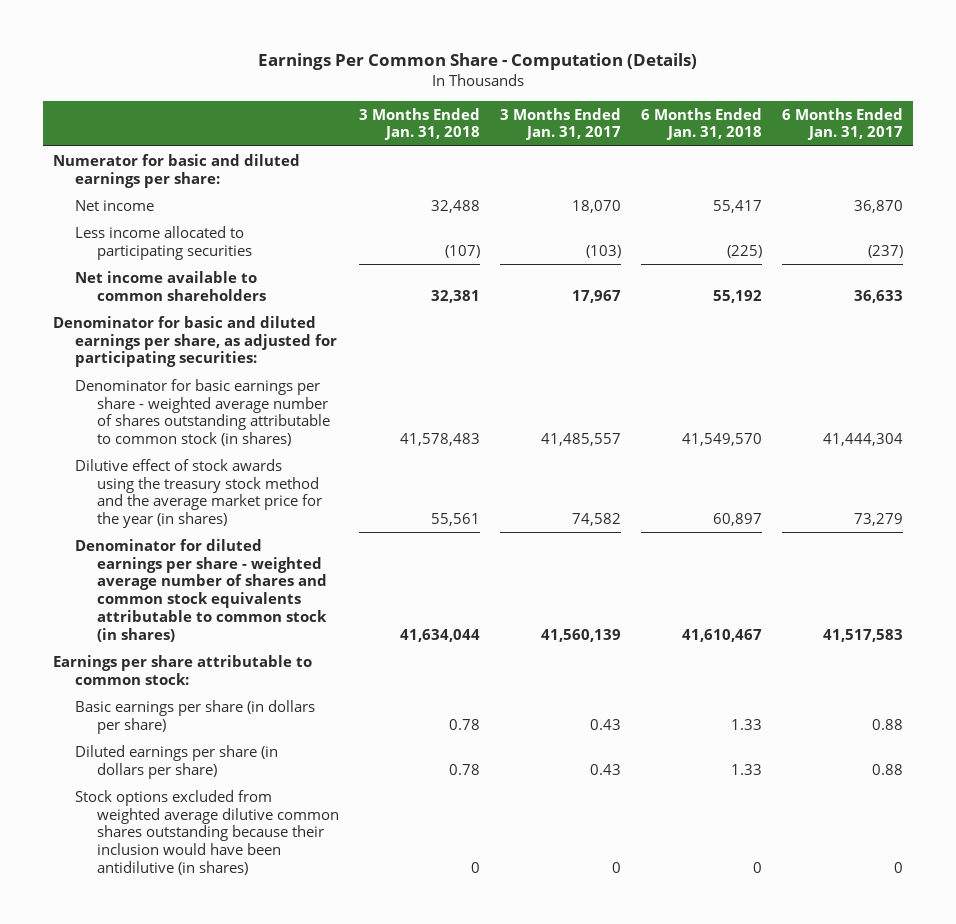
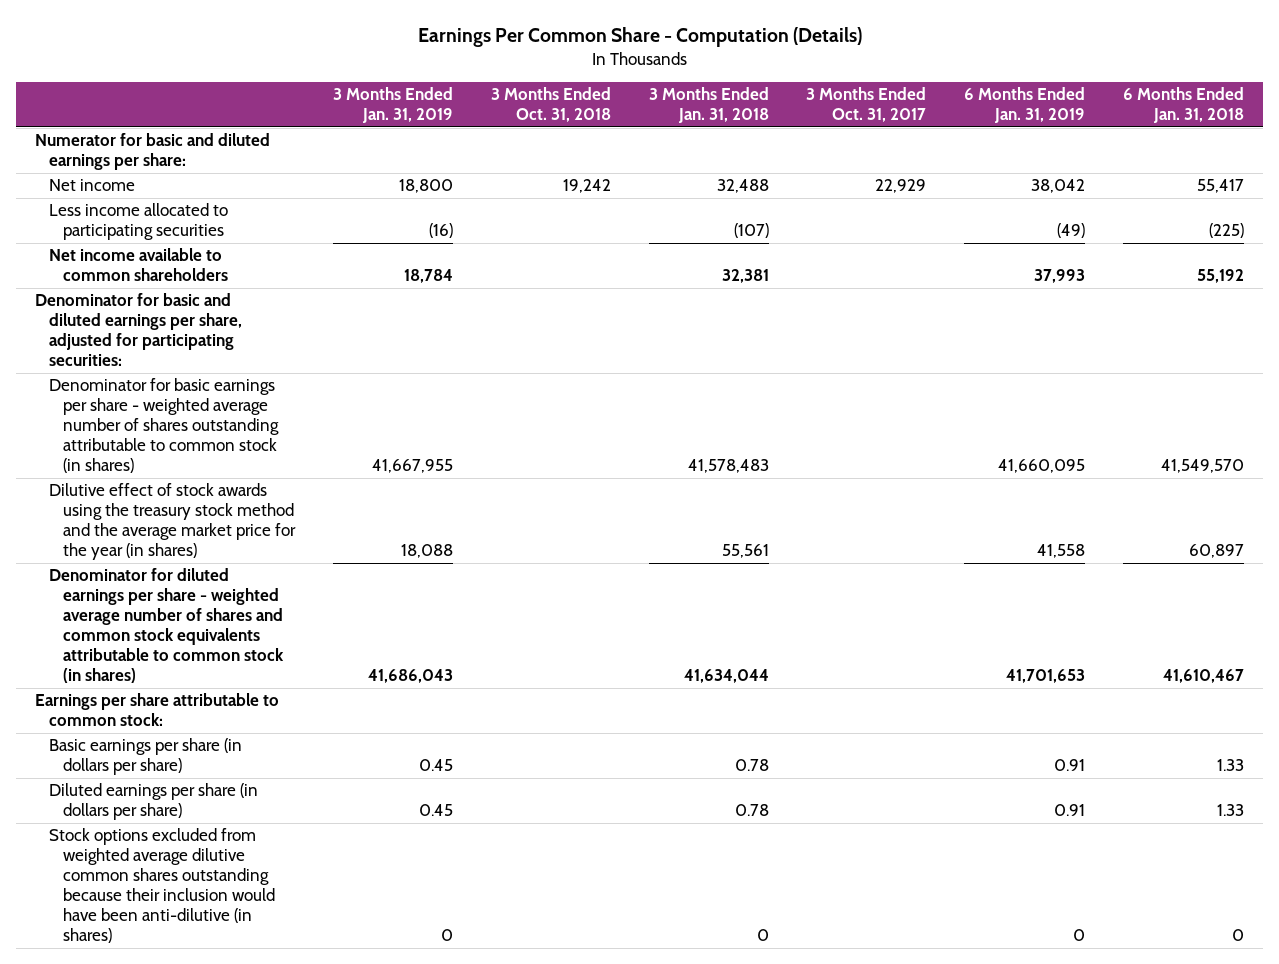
[500,107,622,141] 3 Months Ended Jan. 31, 2017 -> none
[782,107,904,141] 6 Months Ended Jan. 31, 2017 -> none
none -> [332,87,453,124] 3 Months Ended Jan. 31, 2019
none -> [490,87,611,123] 3 Months Ended Oct. 31, 2018
none -> [806,87,927,123] 3 Months Ended Oct. 31, 2017
none -> [964,87,1086,124] 6 Months Ended Jan. 31, 2019
[52,315,337,368] Denominator for basic and diluted earnings per share, as adjusted for participating securities: -> [34,293,243,367] Denominator for basic and diluted earnings per share, adjusted for participating securities:
[74,789,339,876] Stock options excluded from weighted average dilutive common shares outstanding because their inclusion would have been antidilutive (in shares) -> [49,828,276,944] Stock options excluded from weighted average dilutive common shares outstanding because their inclusion would have been anti-dilutive (in shares)

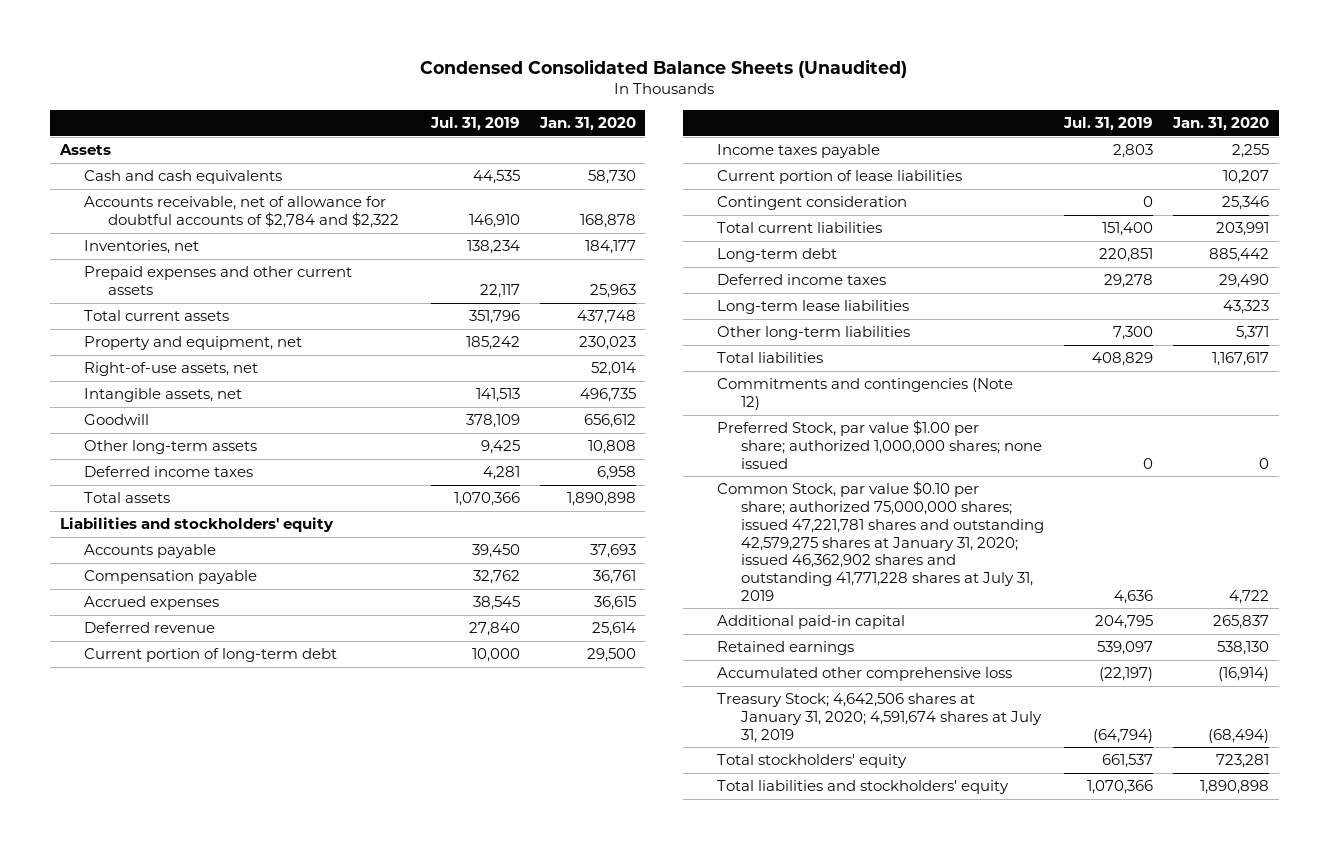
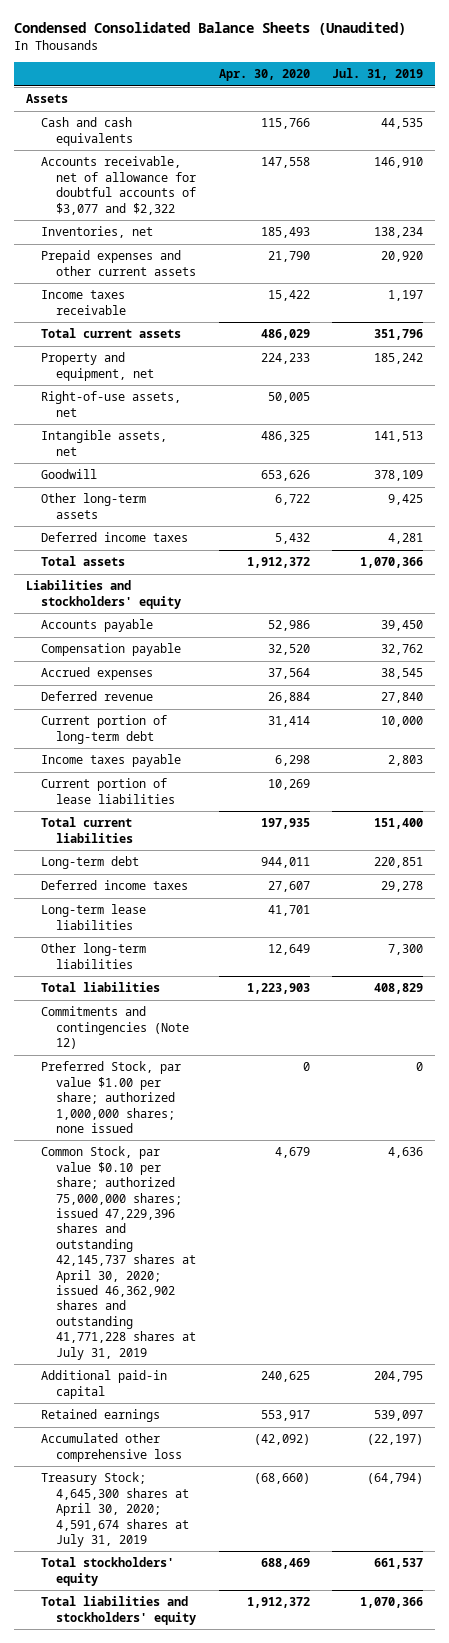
[538,116,636,131] Jan. 31, 2020 -> none
none -> [218,69,310,82] Apr. 30, 2020
[84,196,400,229] Accounts receivable, net of allowance for doubtful accounts of $2,784 and $2,322 -> [40,156,196,215] Accounts receivable, net of allowance for doubtful accounts of $3,077 and $2,322
[479,284,520,299] 22,117 -> [381,251,424,263] 20,920
none -> [40,290,126,315] Income taxes receivable
[717,196,908,211] Contingent consideration -> none
[717,481,1045,601] Common Stock, par value $0.10 per share; authorized 75,000,000 shares; issued 47,221,781 shares and outstanding 42,579,275 shares at January 31, 2020; issued 46,362,902 shares and outstanding 41,771,228 shares at July 31, 2019 -> [40,1146,196,1360] Common Stock, par value $0.10 per share; authorized 75,000,000 shares; issued 47,229,396 shares and outstanding 42,145,737 shares at April 30, 2020; issued 46,362,902 shares and outstanding 41,771,228 shares at July 31, 2019
[717,693,1043,743] Treasury Stock; 4,642,506 shares at January 31, 2020; 4,591,674 shares at July 31, 2019 -> [40,1472,189,1547] Treasury Stock; 4,645,300 shares at April 30, 2020; 4,591,674 shares at July 31, 2019

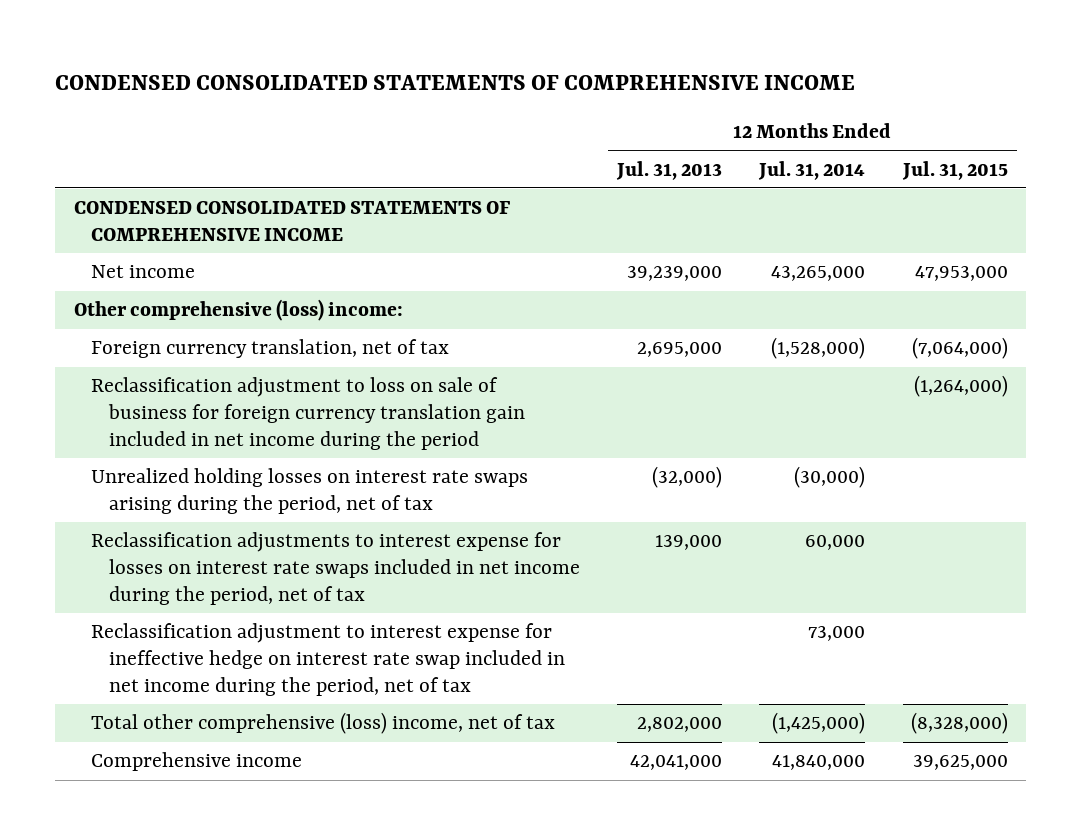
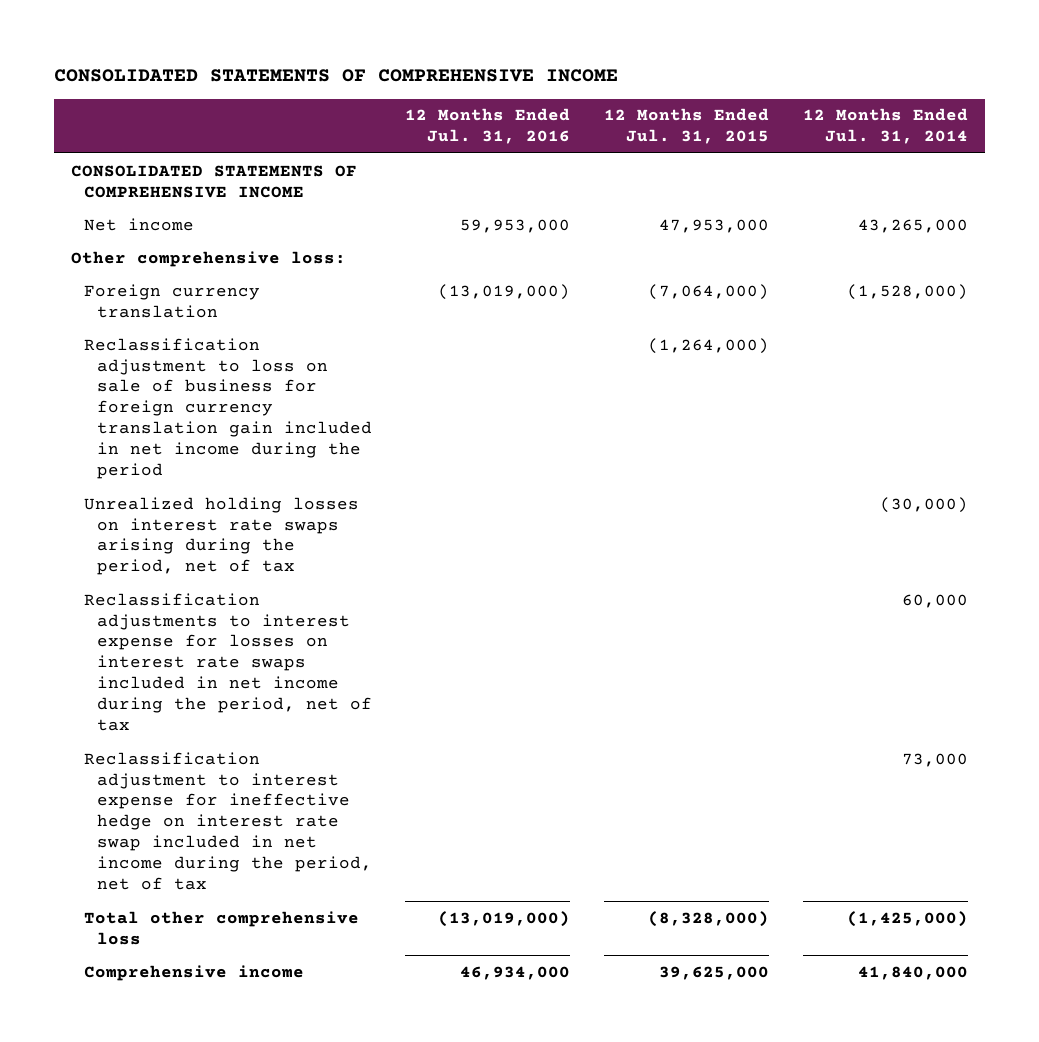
[54,75,855,91] CONDENSED CONSOLIDATED STATEMENTS OF COMPREHENSIVE INCOME -> [54,69,619,83] CONSOLIDATED STATEMENTS OF COMPREHENSIVE INCOME
[615,160,722,180] Jul. 31, 2013 -> none
none -> [405,108,571,145] 12 Months Ended Jul. 31, 2016
[73,201,510,242] CONDENSED CONSOLIDATED STATEMENTS OF COMPREHENSIVE INCOME -> [71,164,358,198] CONSOLIDATED STATEMENTS OF COMPREHENSIVE INCOME
[73,299,403,322] Other comprehensive (loss) income: -> [71,250,347,267] Other comprehensive loss:
[91,339,450,359] Foreign currency translation, net of tax -> [83,283,260,318] Foreign currency translation
[91,712,556,735] Total other comprehensive (loss) income, net of tax -> [83,910,359,945] Total other comprehensive loss

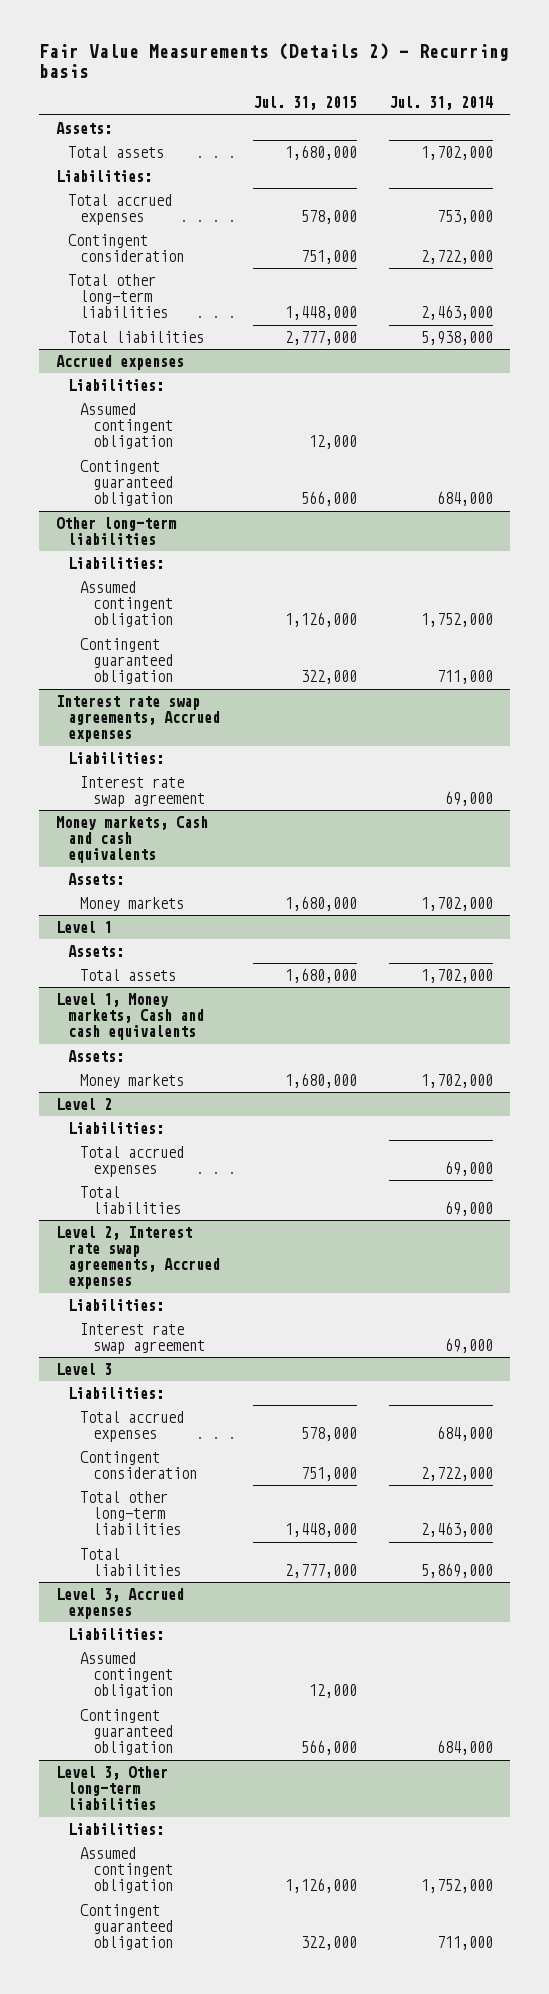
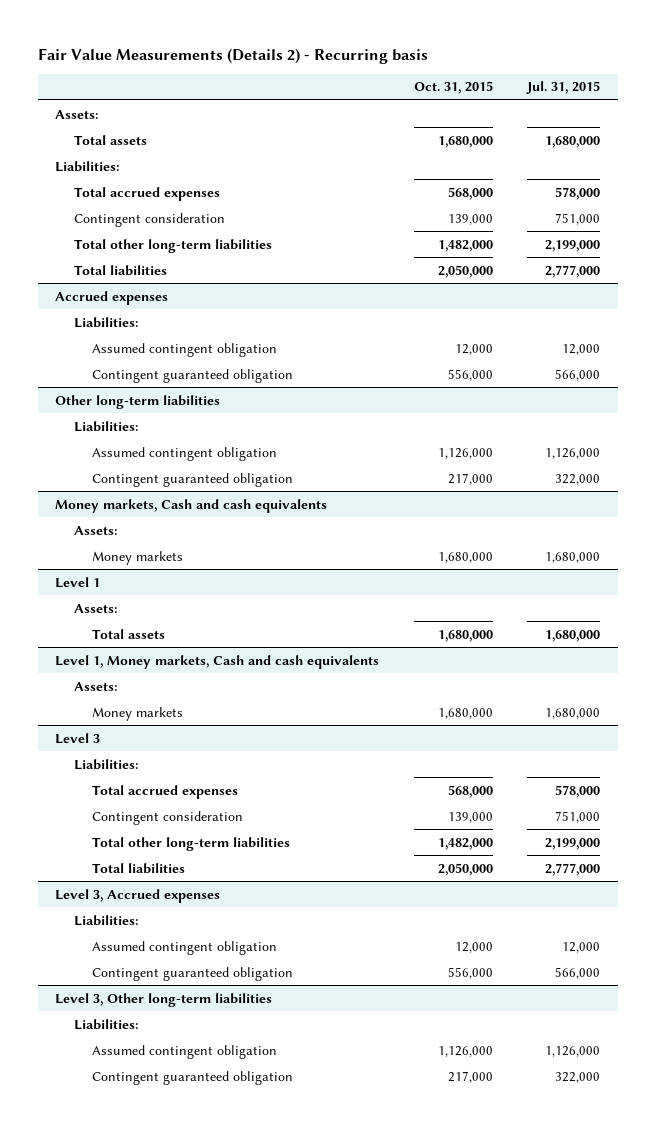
[389,96,494,111] Jul. 31, 2014 -> none
none -> [413,81,493,95] Oct. 31, 2015
[284,306,357,321] 1,448,000 -> [545,239,601,252] 2,199,000
[55,694,220,743] Interest rate swap agreements, Accrued expenses -> none
[67,751,164,764] Liabilities: -> none
[80,775,205,807] Interest rate swap agreement -> none
[55,1097,112,1110] Level 2 -> none
[67,1121,164,1134] Liabilities: -> none
[80,1145,185,1177] Total accrued expenses -> none
[80,1185,181,1214] Total liabilities -> none
[55,1225,220,1290] Level 2, Interest rate swap agreements, Accrued expenses -> none
[67,1298,164,1311] Liabilities: -> none
[80,1322,205,1354] Interest rate swap agreement -> none
[284,1523,357,1538] 1,448,000 -> [545,837,601,850] 2,199,000

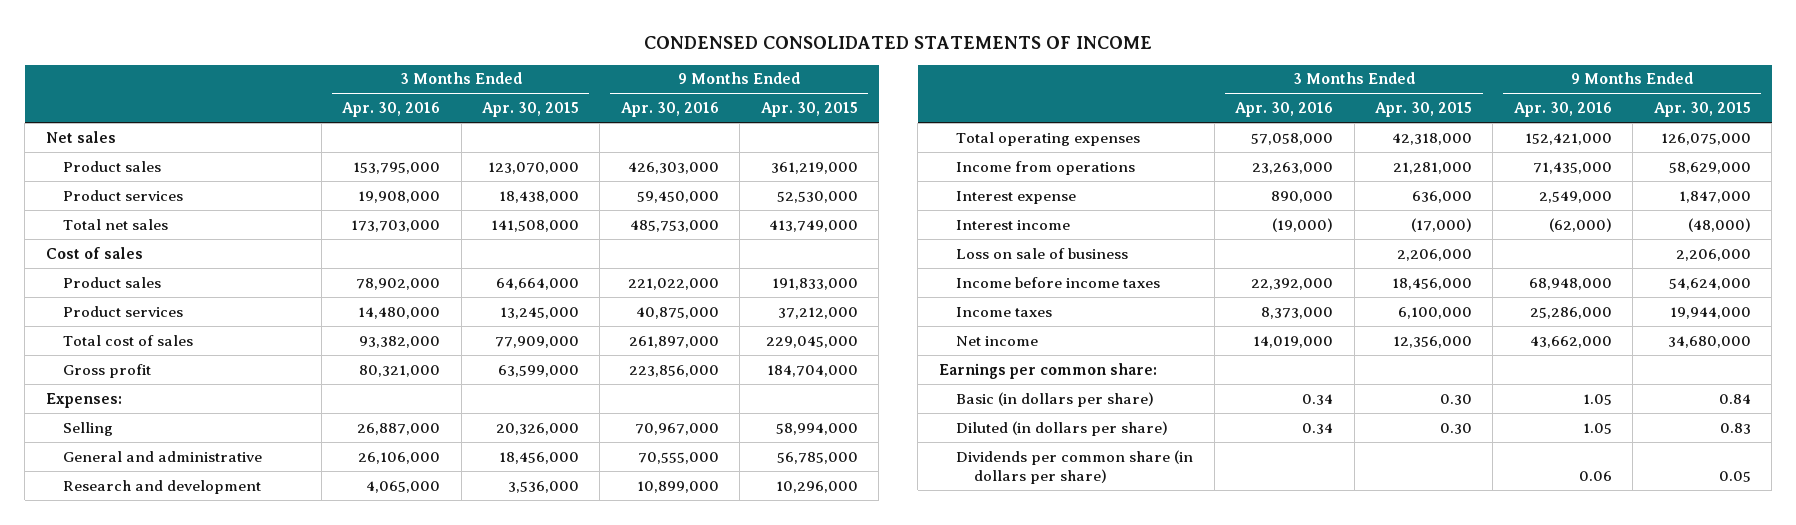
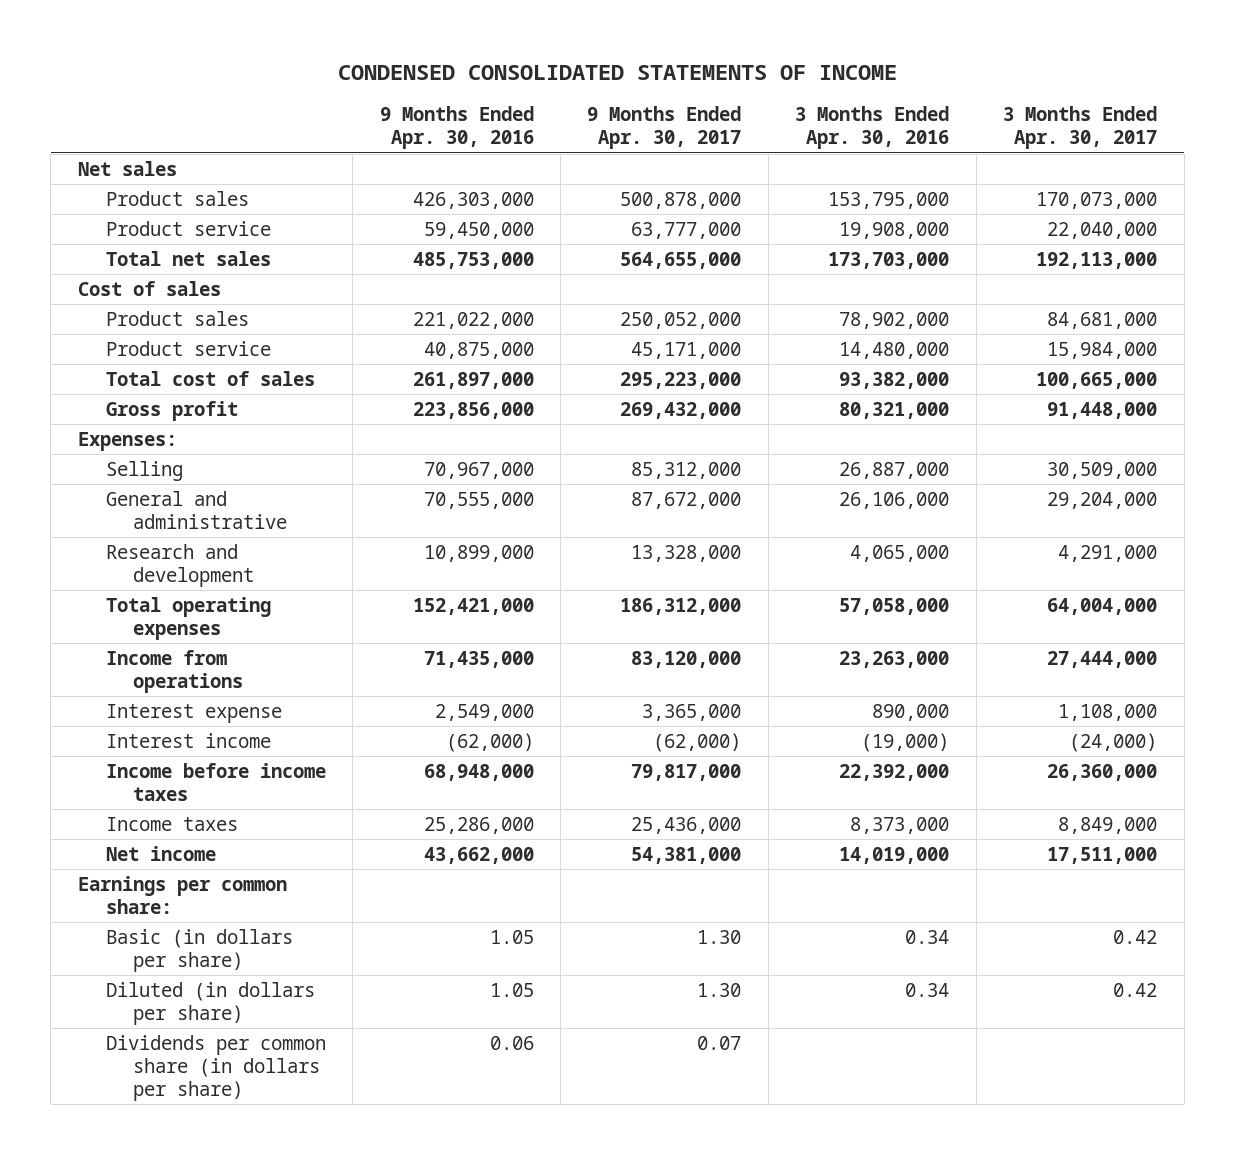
[481,102,579,118] Apr. 30, 2015 -> none
[760,102,858,118] Apr. 30, 2015 -> none
none -> [587,106,742,150] 9 Months Ended Apr. 30, 2017
none -> [1003,106,1158,150] 3 Months Ended Apr. 30, 2017
[63,189,184,201] Product services -> [105,220,271,236] Product service
[63,305,184,317] Product services -> [105,340,271,356] Product service
[956,247,1129,259] Loss on sale of business -> none

